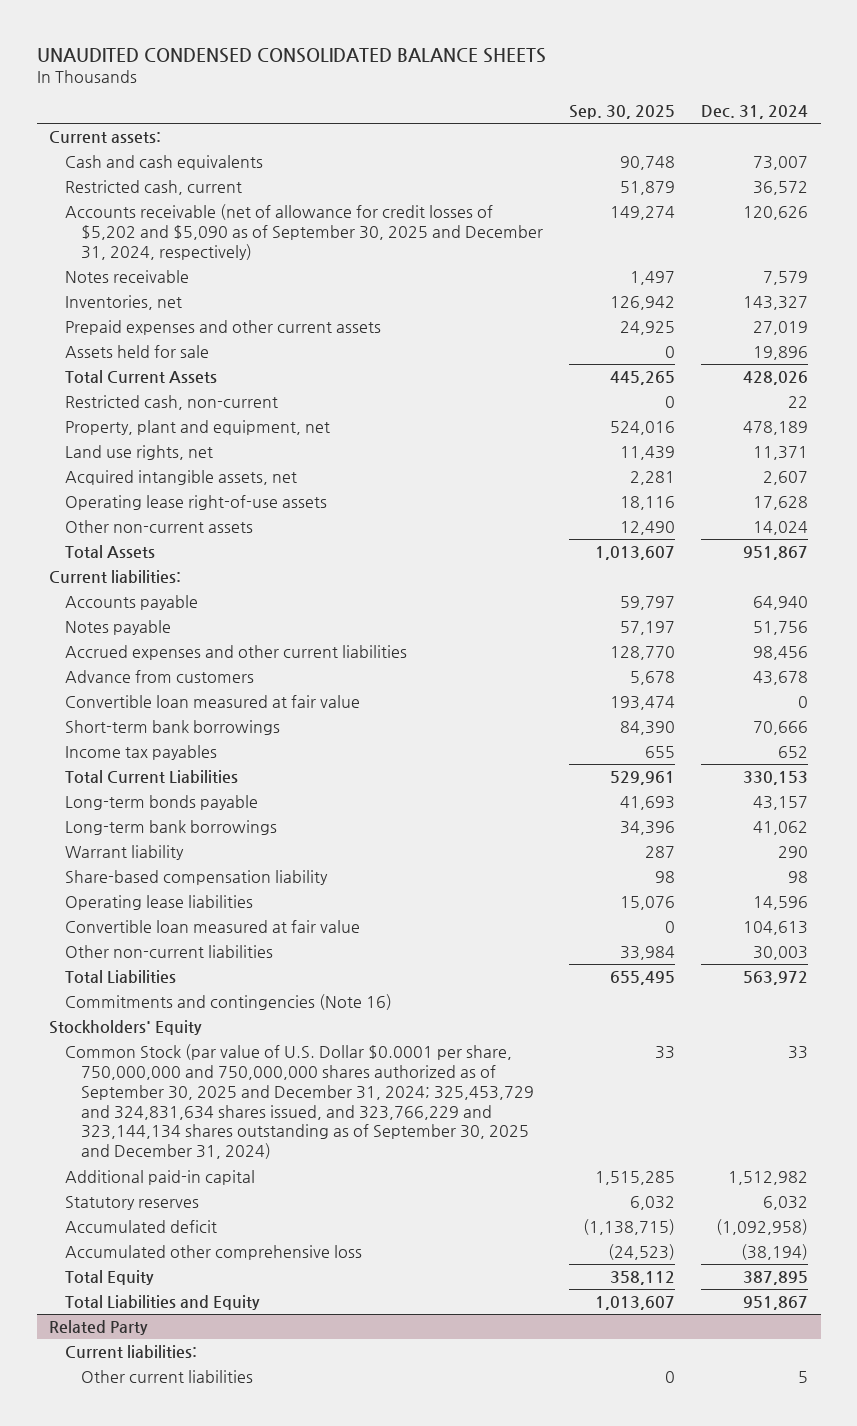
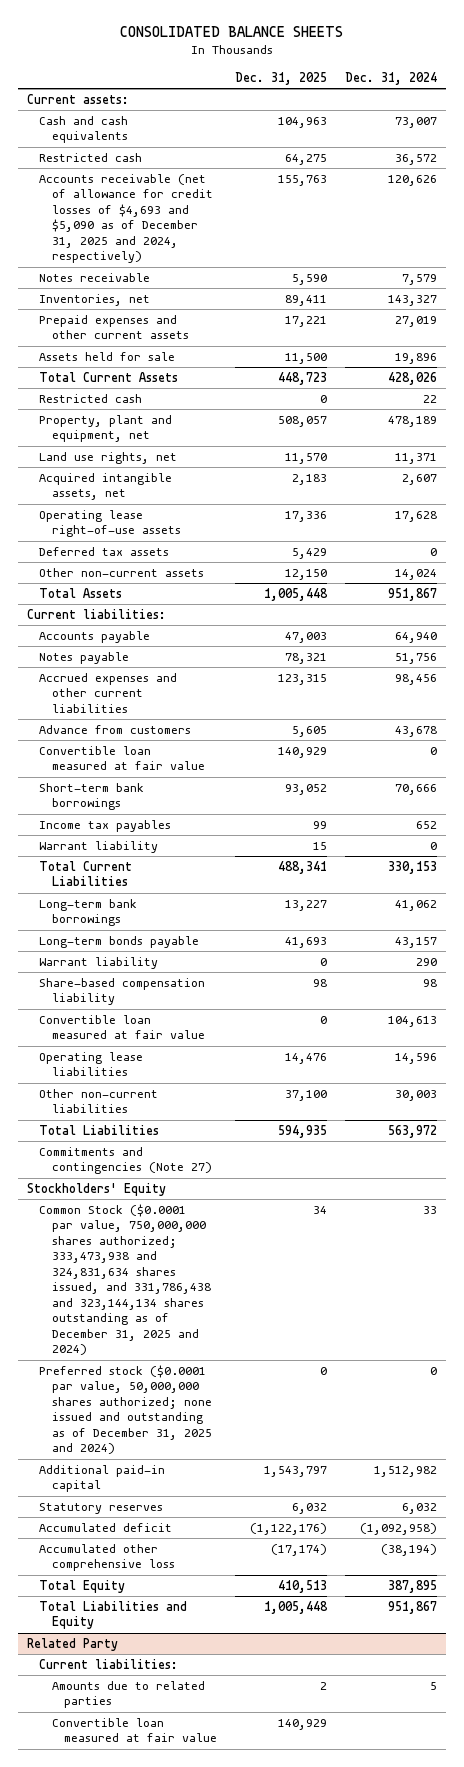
[36,47,546,63] UNAUDITED CONDENSED CONSOLIDATED BALANCE SHEETS -> [120,26,344,38] CONSOLIDATED BALANCE SHEETS
[569,104,676,119] Sep. 30, 2025 -> none
none -> [234,71,327,85] Dec. 31, 2025
[65,180,243,196] Restricted cash, current -> [39,152,143,162] Restricted cash
[65,204,544,260] Accounts receivable (net of allowance for credit losses of $5,202 and $5,090 as of September 30, 2025 and December 31, 2024, respectively) -> [39,173,213,264] Accounts receivable (net of allowance for credit losses of $4,693 and $5,090 as of December 31, 2025 and 2024, respectively)
[65,395,279,411] Restricted cash, non-current -> [39,393,143,403] Restricted cash
none -> [39,546,170,556] Deferred tax assets
none -> [39,840,159,853] Warrant liability
[65,795,259,811] Long-term bonds payable -> [39,935,200,948] Long-term bonds payable
[65,895,254,911] Operating lease liabilities -> [39,1051,144,1077] Operating lease liabilities
[65,994,393,1011] Commitments and contingencies (Note 16) -> [39,1146,212,1175] Commitments and contingencies (Note 27)
[65,1044,535,1160] Common Stock (par value of U.S. Dollar $0.0001 per share, 750,000,000 and 750,000,000 shares authorized as of September 30, 2025 and December 31, 2024; 325,453,729 and 324,831,634 shares issued, and 323,766,229 and 323,144,134 shares outstanding as of September 30, 2025 and December 31, 2024) -> [39,1203,211,1356] Common Stock ($0.0001 par value, 750,000,000 shares authorized; 333,473,938 and 324,831,634 shares issued, and 331,786,438 and 323,144,134 shares outstanding as of December 31, 2025 and 2024)
none -> [39,1364,212,1455] Preferred stock ($0.0001 par value, 50,000,000 shares authorized; none issued and outstanding as of December 31, 2025 and 2024)
[81,1370,254,1384] Other current liabilities -> [51,1680,205,1709] Amounts due to related parties
none -> [51,1717,217,1743] Convertible loan measured at fair value

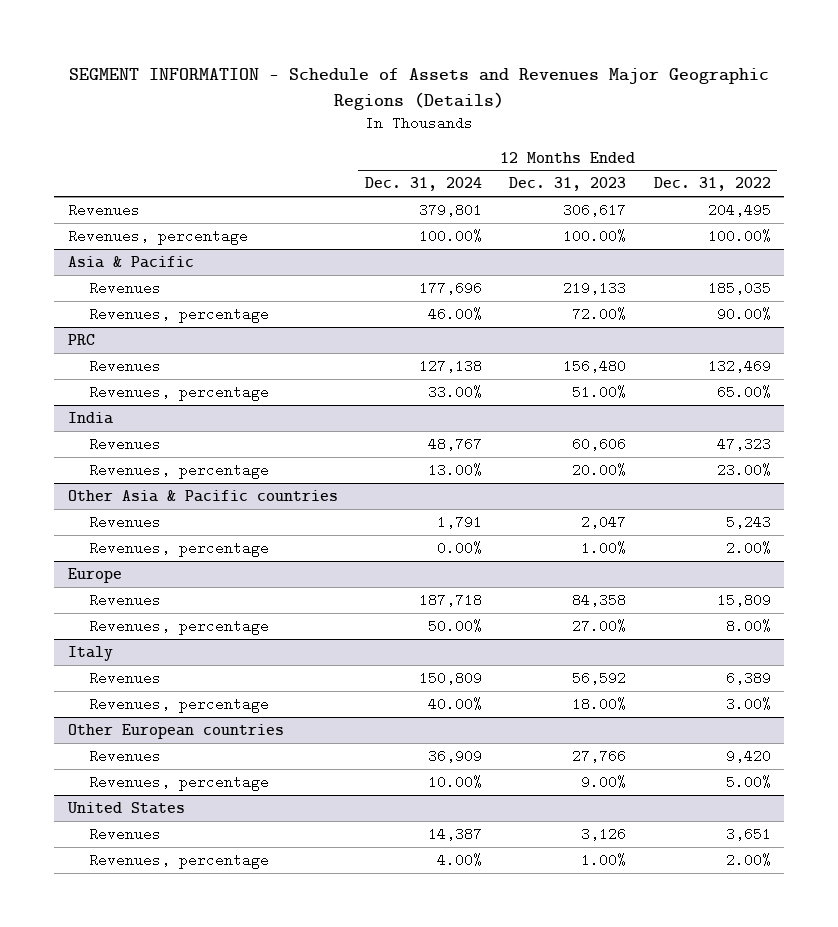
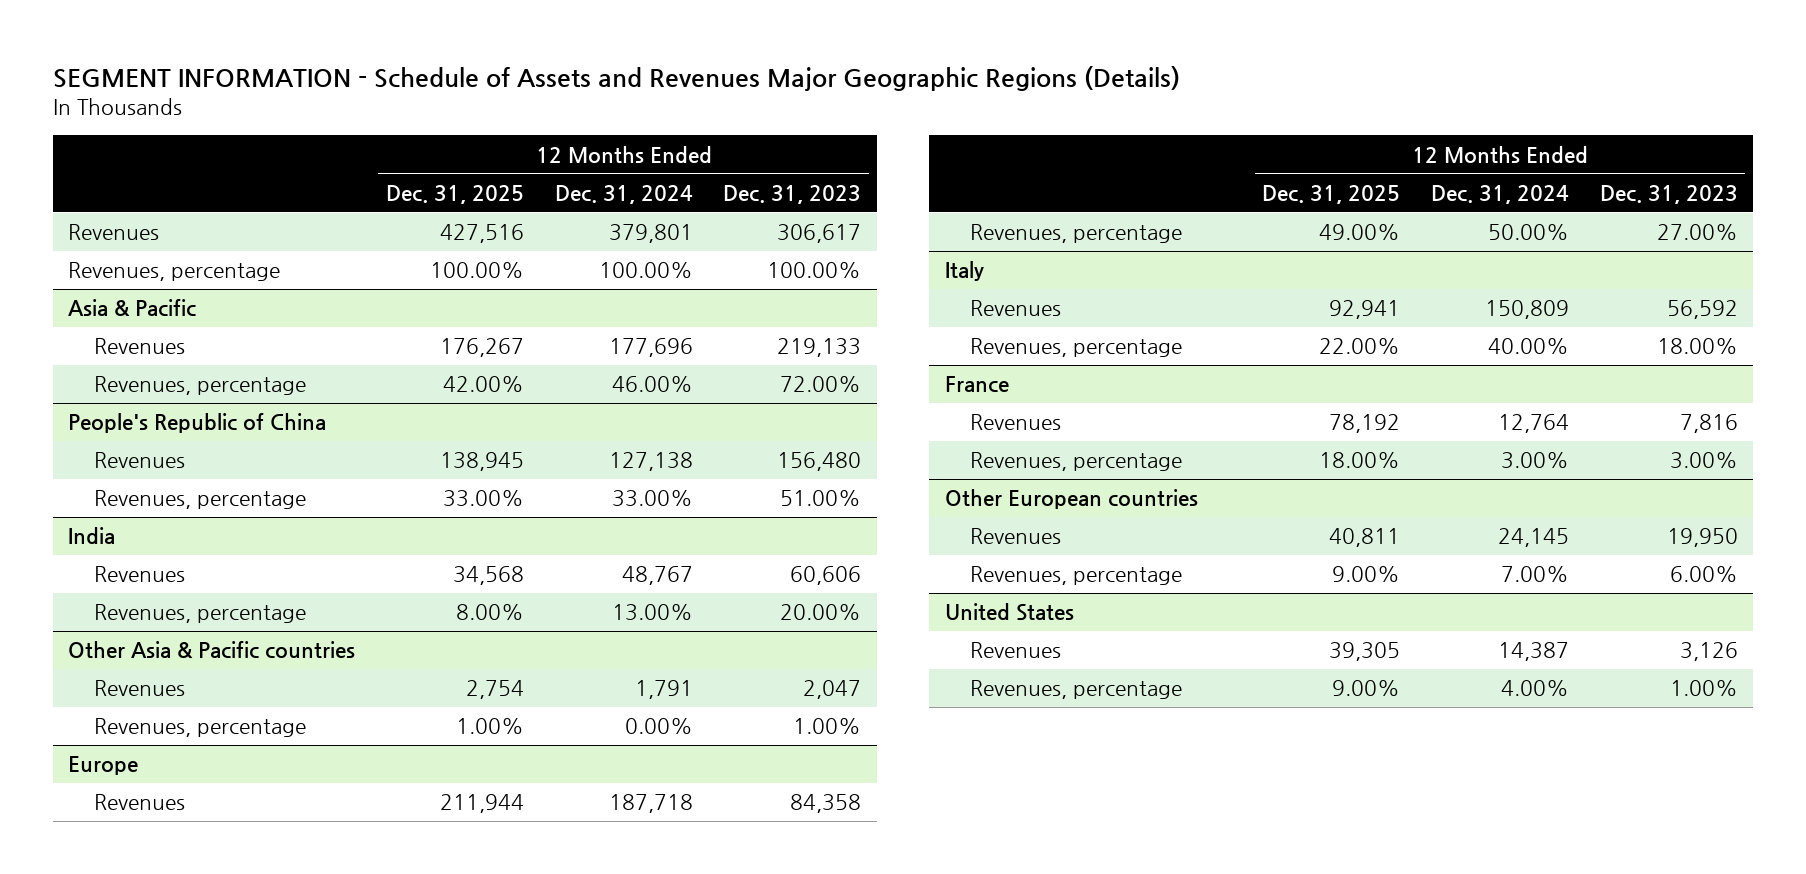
[653,177,771,192] Dec. 31, 2022 -> none
none -> [385,184,524,204] Dec. 31, 2025
[67,333,95,345] PRC -> none
none -> [68,413,327,434] People's Republic of China
none -> [944,376,1009,394] France
none -> [970,414,1062,431] Revenues
none -> [970,452,1183,472] Revenues, percentage
[427,748,482,763] 36,909 -> [1498,528,1570,548] 24,145
[572,748,627,763] 27,766 -> [1666,528,1738,548] 19,950
[427,774,482,789] 10.00% -> [1501,566,1570,583] 7.00%
[581,774,627,789] 9.00% -> [1669,566,1738,583] 6.00%

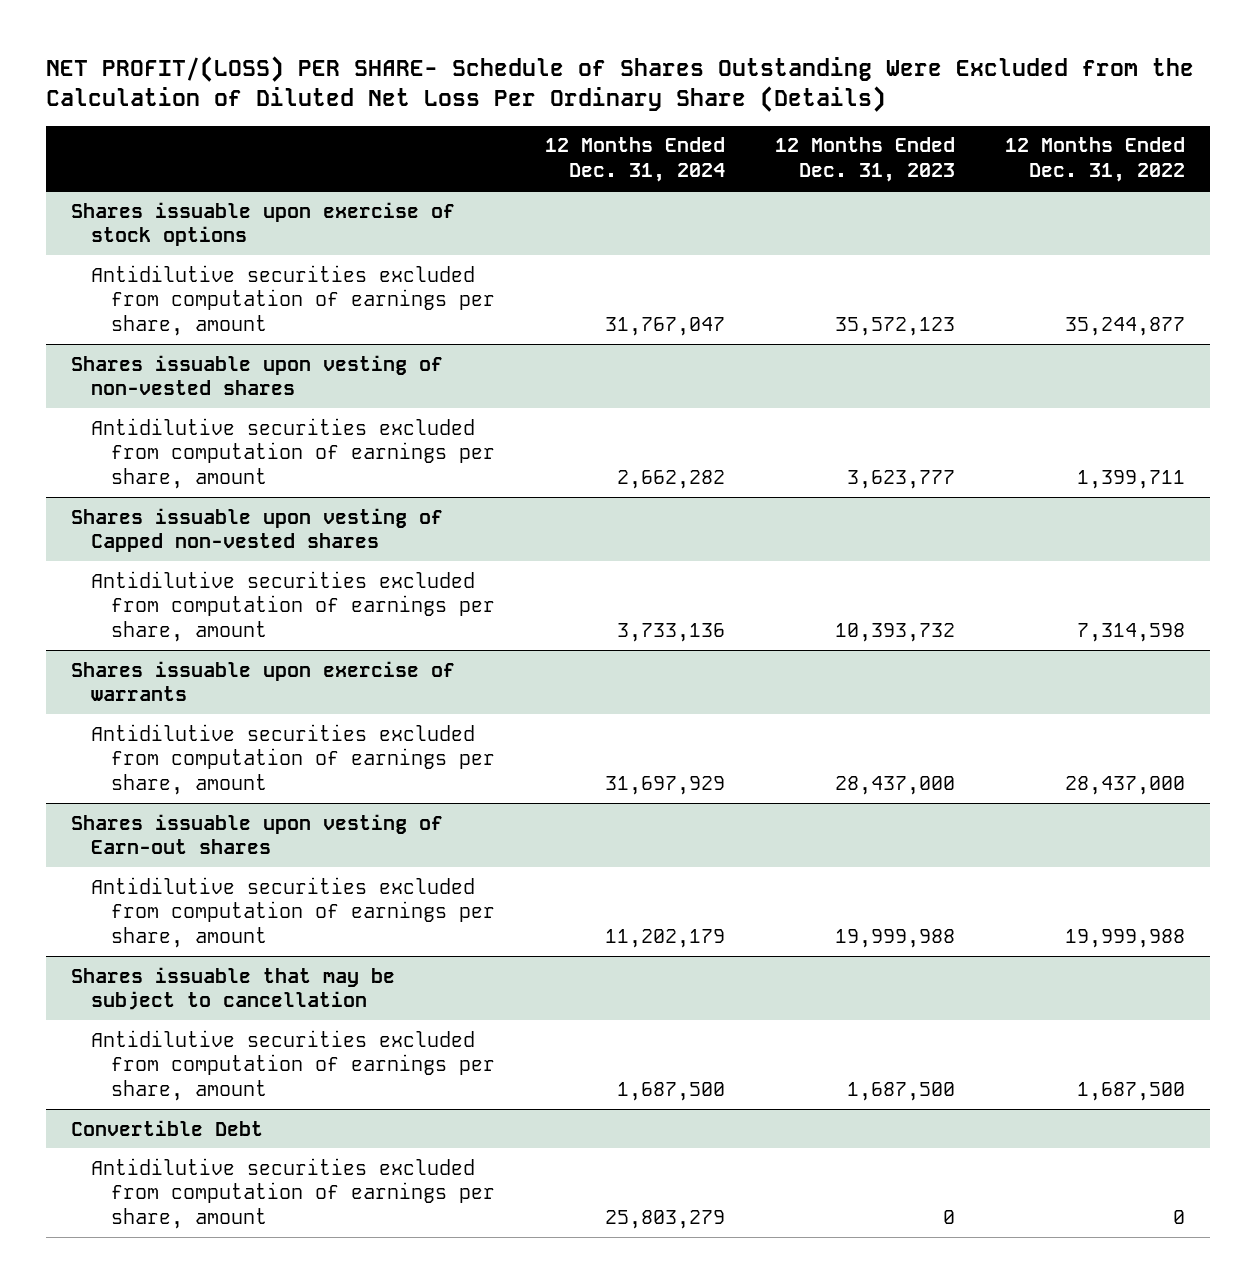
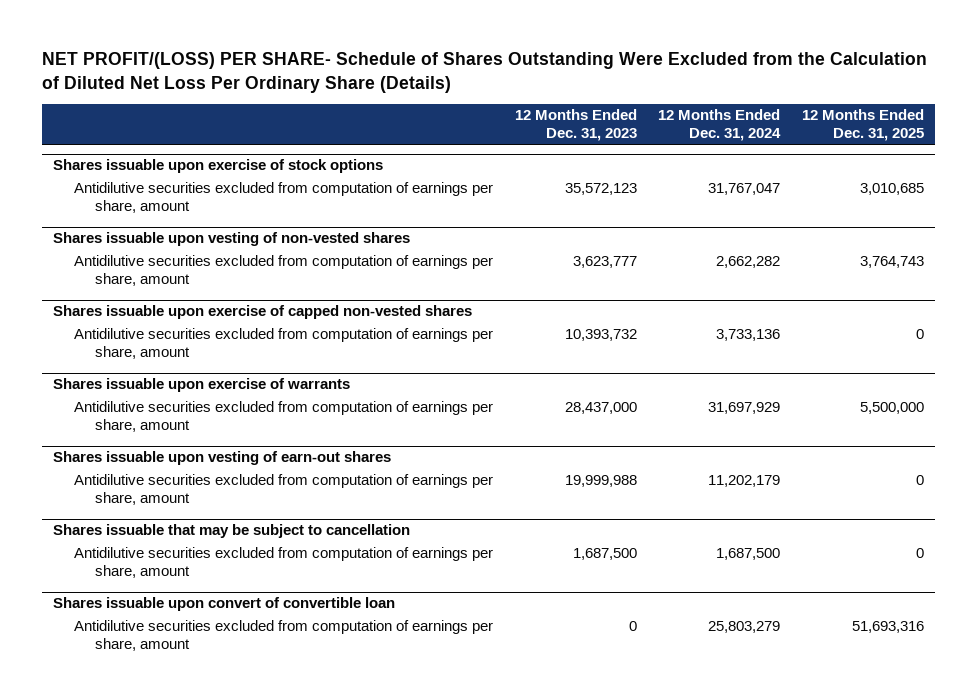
[1005,137,1186,183] 12 Months Ended Dec. 31, 2022 -> none
none -> [801,109,924,142] 12 Months Ended Dec. 31, 2025
[70,507,443,553] Shares issuable upon vesting of Capped non-vested shares -> [52,305,472,320] Shares issuable upon exercise of capped non-vested shares
[70,813,443,855] Shares issuable upon vesting of Earn-out shares -> [52,451,391,466] Shares issuable upon vesting of earn-out shares
[70,1119,263,1136] Convertible Debt -> [52,597,395,612] Shares issuable upon convert of convertible loan

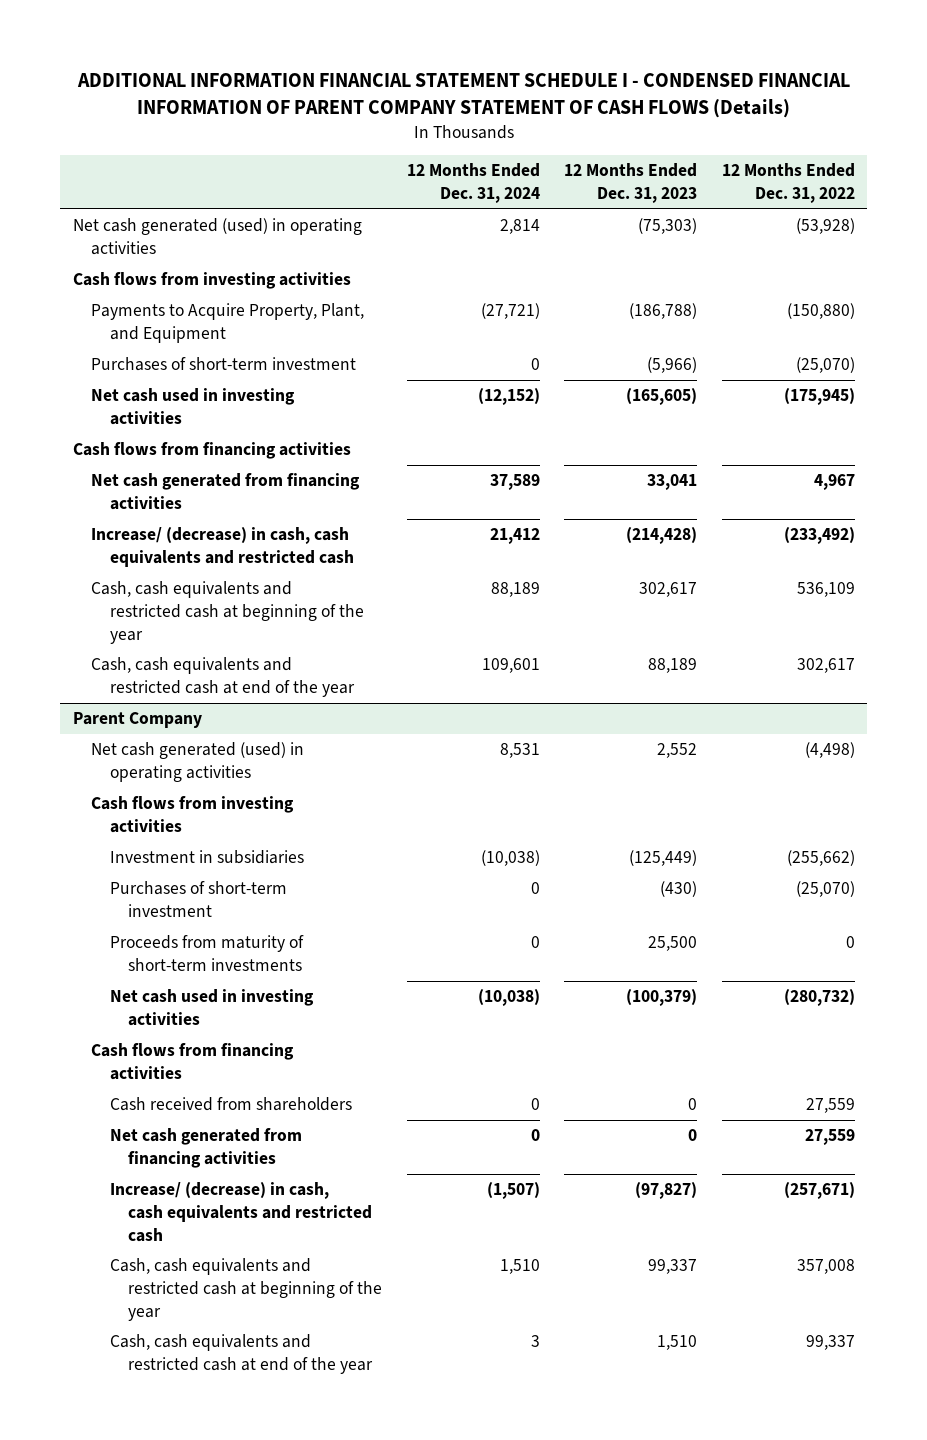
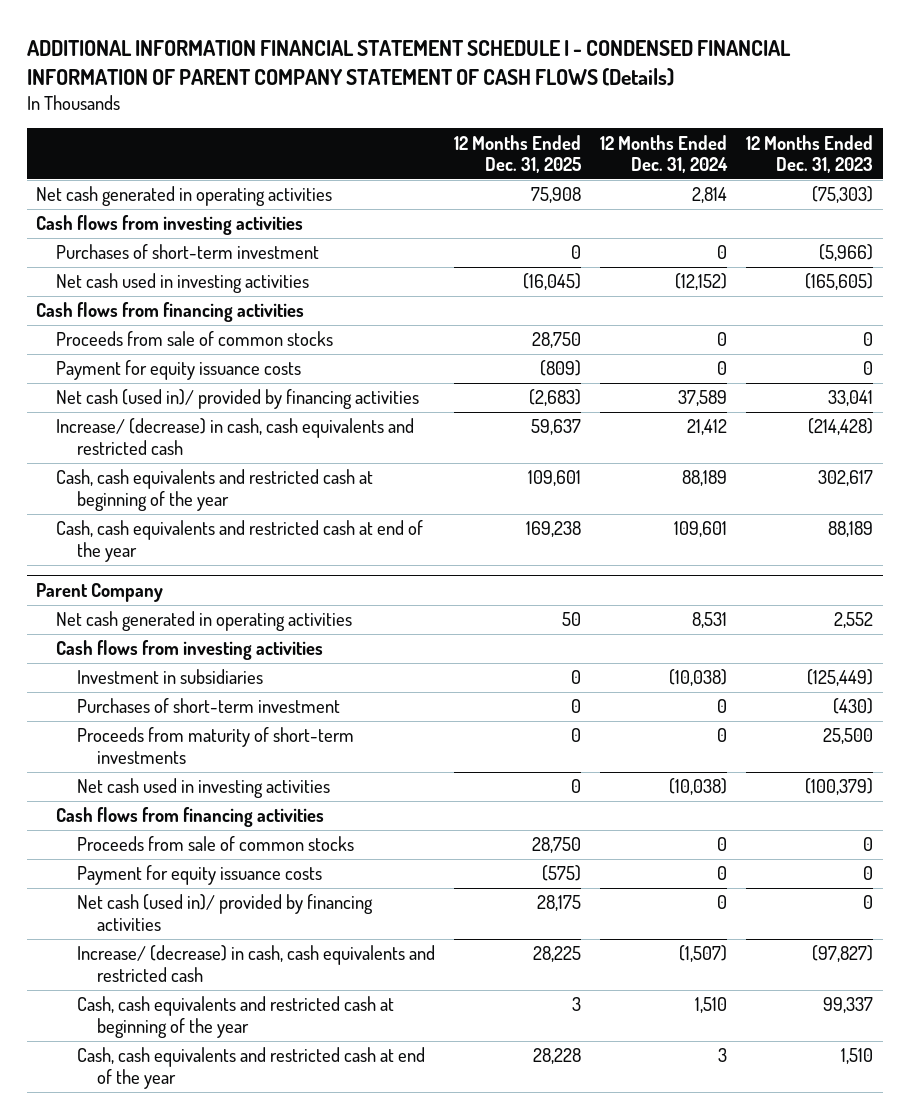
[721,163,855,203] 12 Months Ended Dec. 31, 2022 -> none
none -> [453,134,581,174] 12 Months Ended Dec. 31, 2025
[72,218,362,255] Net cash generated (used) in operating activities -> [36,186,333,207] Net cash generated in operating activities
[91,303,365,343] Payments to Acquire Property, Plant, and Equipment -> none
none -> [56,331,334,347] Proceeds from sale of common stocks
none -> [56,360,302,381] Payment for equity issuance costs
[91,473,361,510] Net cash generated from financing activities -> [56,389,420,410] Net cash (used in)/ provided by financing activities
[91,742,305,782] Net cash generated (used) in operating activities -> [56,611,353,632] Net cash generated in operating activities
[109,1097,352,1112] Cash received from shareholders -> none
none -> [76,836,354,852] Proceeds from sale of common stocks
none -> [76,865,322,886] Payment for equity issuance costs
[109,1128,302,1168] Net cash generated from financing activities -> [76,894,373,931] Net cash (used in)/ provided by financing activities

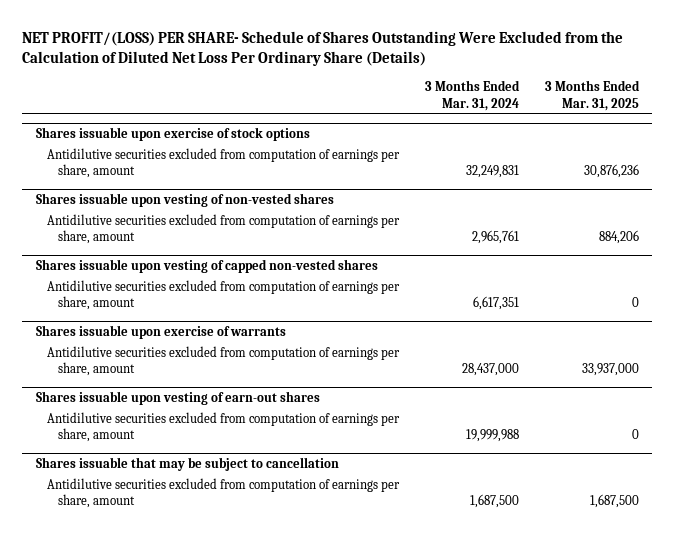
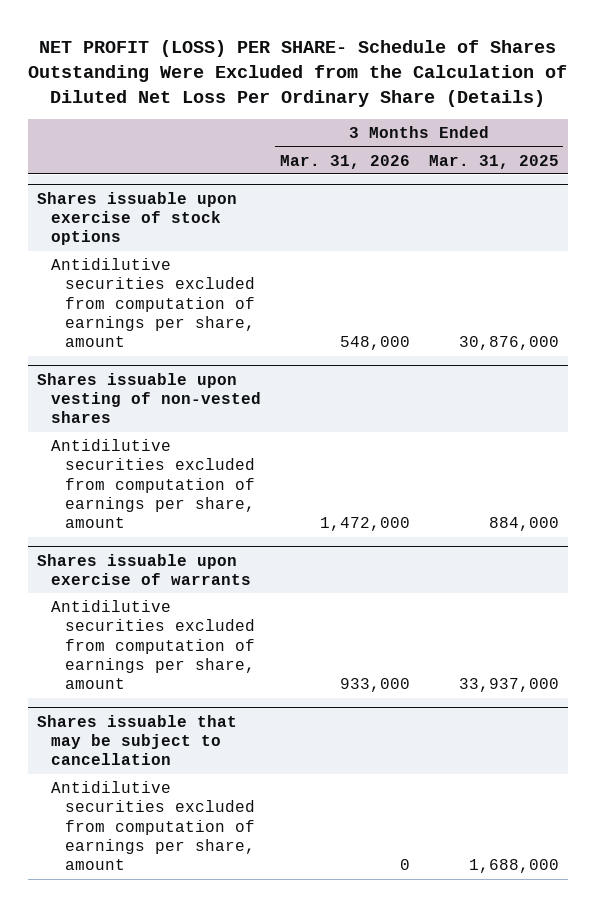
[22,30,624,67] NET PROFIT/(LOSS) PER SHARE- Schedule of Shares Outstanding Were Excluded from the Calculation of Diluted Net Loss Per Ordinary Share (Details) -> [27,39,567,107] NET PROFIT (LOSS) PER SHARE- Schedule of Shares Outstanding Were Excluded from the Calculation of Diluted Net Loss Per Ordinary Share (Details)
[424,80,520,111] 3 Months Ended Mar. 31, 2024 -> none
none -> [279,154,410,169] Mar. 31, 2026
[583,164,639,179] 30,876,236 -> [458,336,559,351] 30,876,000
[35,259,378,274] Shares issuable upon vesting of capped non-vested shares -> none
[46,279,400,311] Antidilutive securities excluded from computation of earnings per share, amount -> none
[598,230,639,245] 884,206 -> [488,517,559,532] 884,000
[35,391,320,406] Shares issuable upon vesting of earn-out shares -> none
[46,411,400,443] Antidilutive securities excluded from computation of earnings per share, amount -> none
[589,494,639,509] 1,687,500 -> [468,859,559,874] 1,688,000

